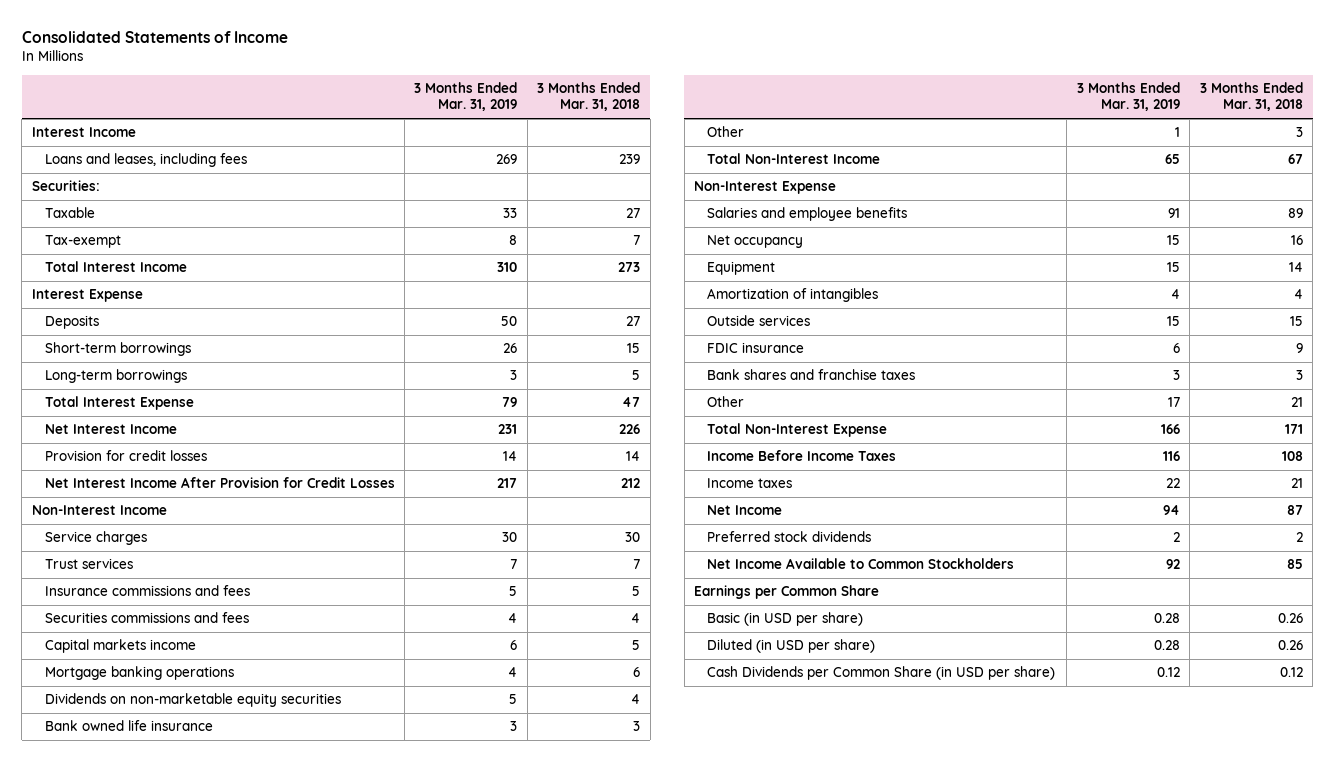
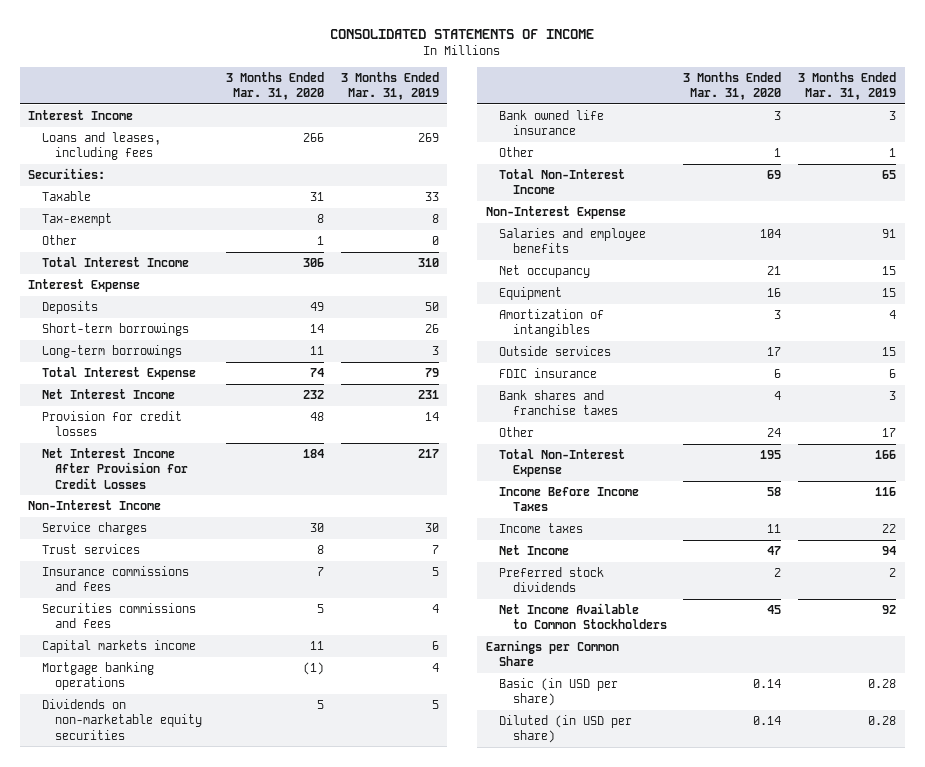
[21,30,288,43] Consolidated Statements of Income -> [330,28,595,39] CONSOLIDATED STATEMENTS OF INCOME
[537,82,641,112] 3 Months Ended Mar. 31, 2018 -> none
none -> [226,71,325,100] 3 Months Ended Mar. 31, 2020
none -> [41,235,77,246] Other
[706,666,1055,681] Cash Dividends per Common Share (in USD per share) -> none

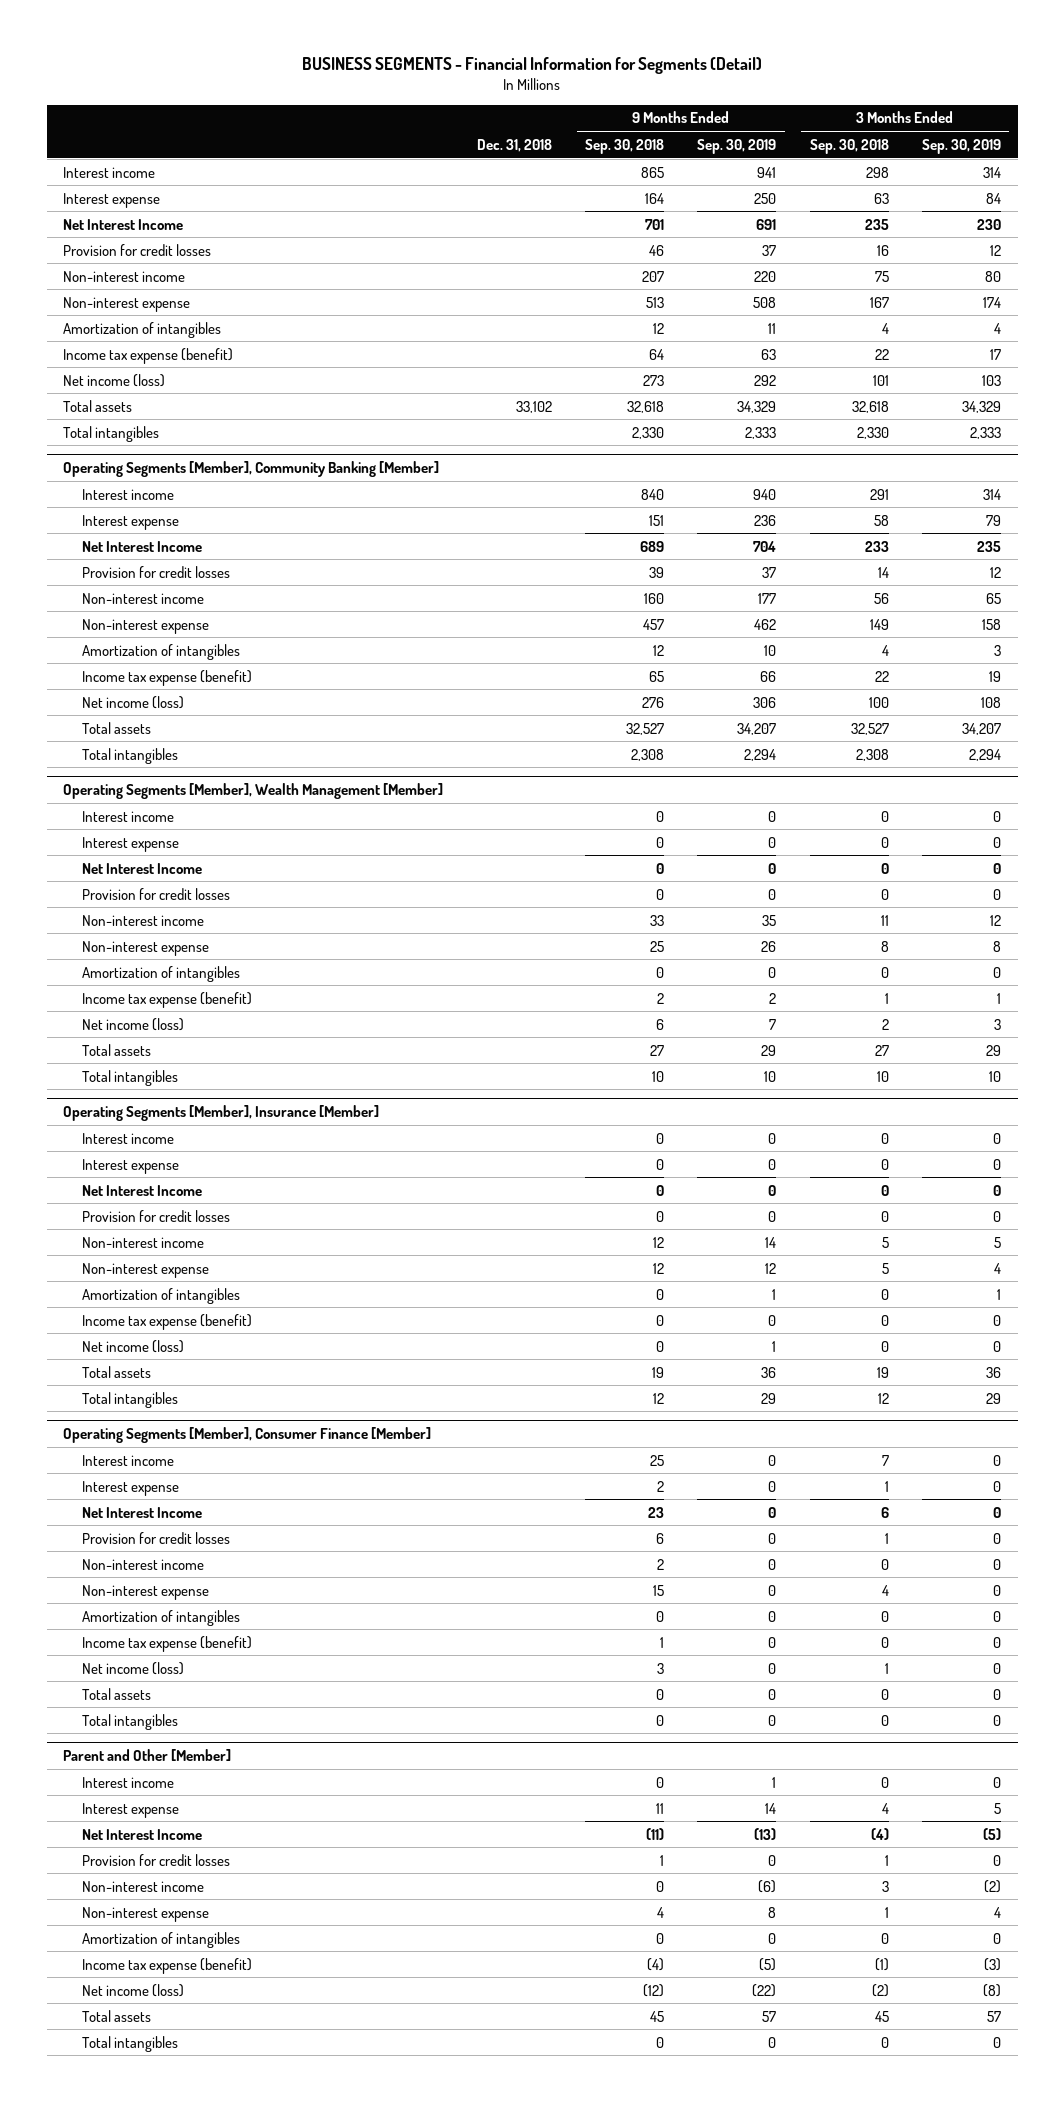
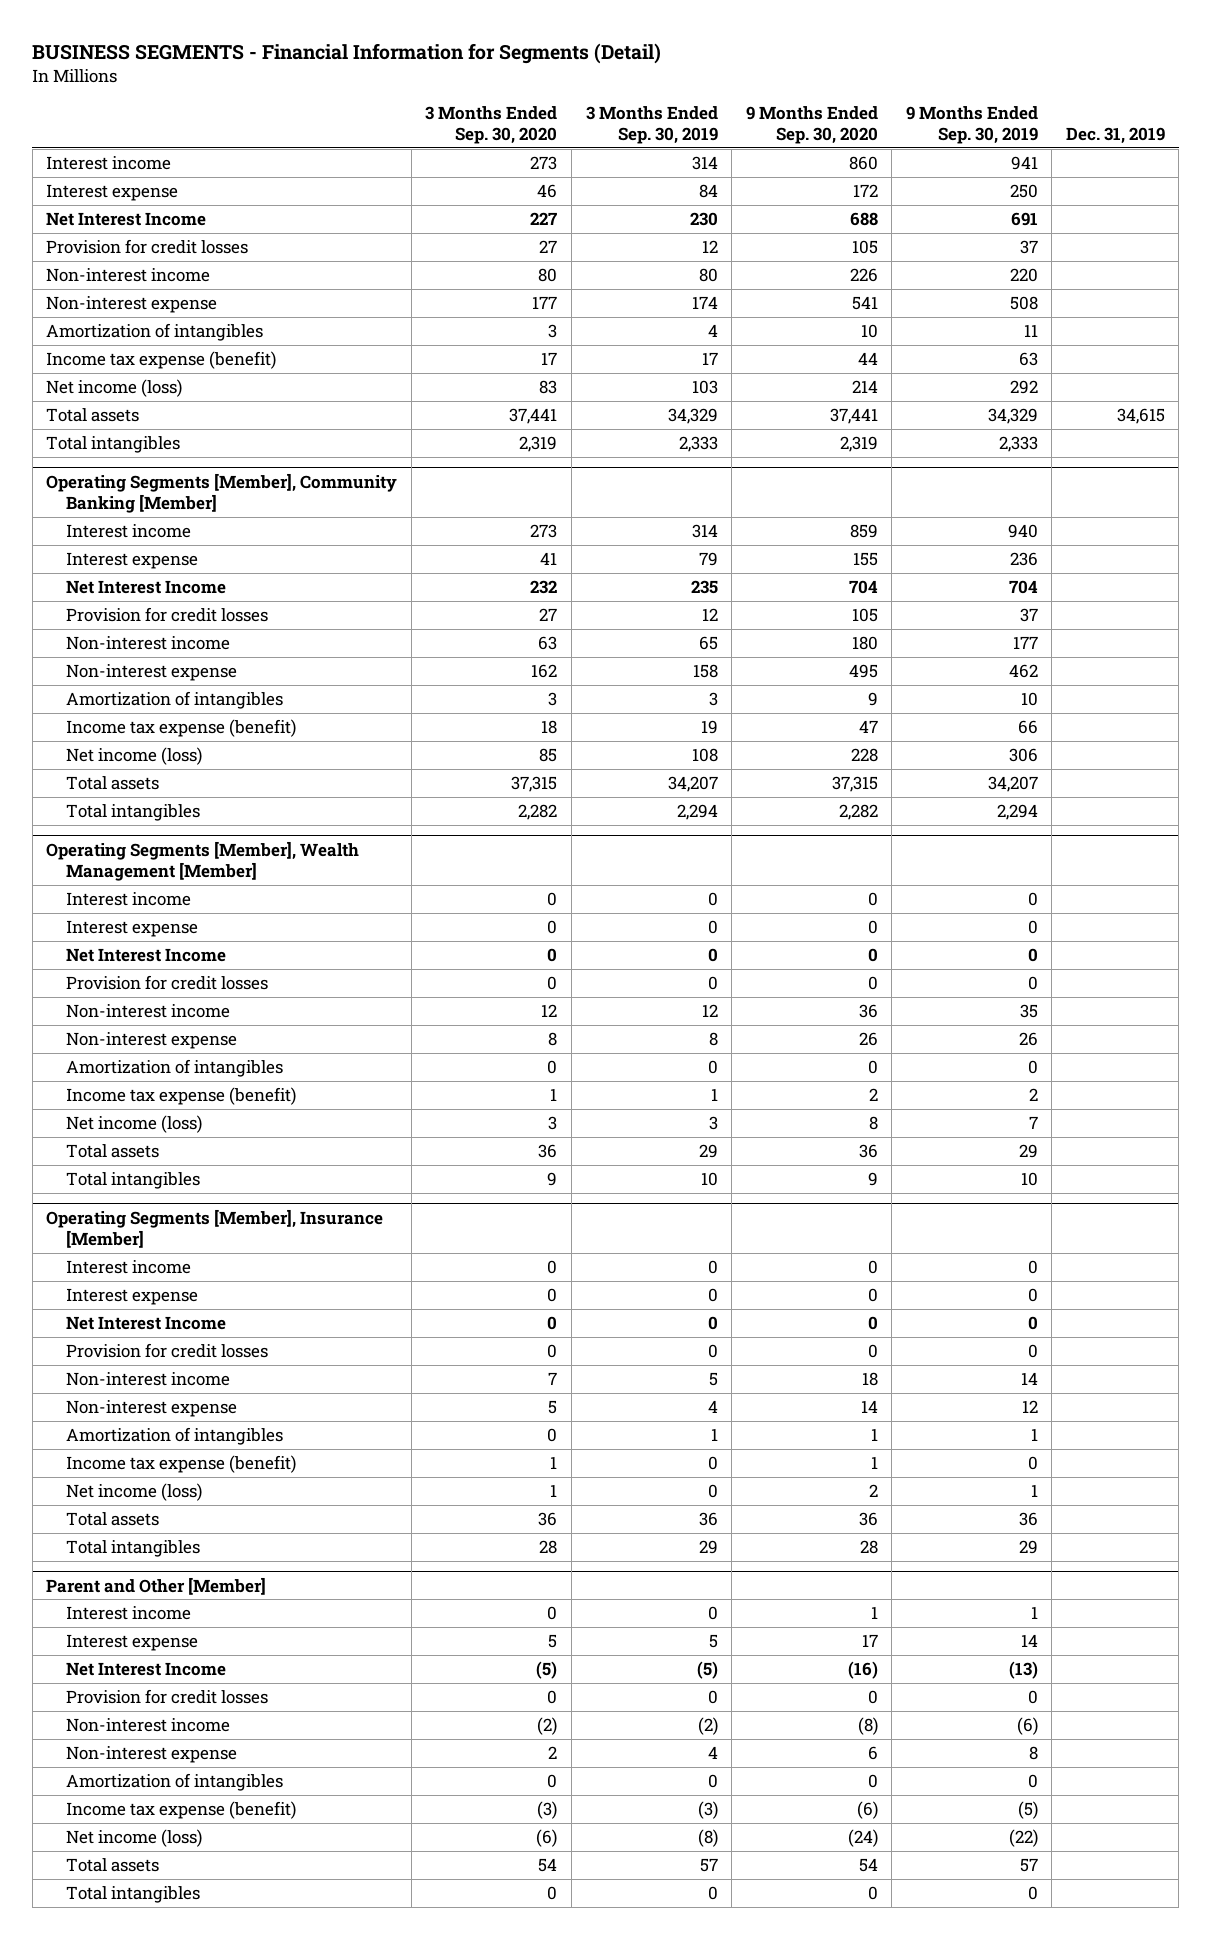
[476,138,552,152] Dec. 31, 2018 -> none
[585,138,665,154] Sep. 30, 2018 -> none
[809,138,889,154] Sep. 30, 2018 -> none
none -> [425,105,558,145] 3 Months Ended Sep. 30, 2020
none -> [745,105,878,145] 9 Months Ended Sep. 30, 2020
none -> [1065,127,1165,145] Dec. 31, 2019
[63,1426,432,1443] Operating Segments [Member], Consumer Finance [Member] -> none
[81,1454,174,1466] Interest income -> none
[81,1480,179,1496] Interest expense -> none
[81,1506,202,1518] Net Interest Income -> none
[81,1531,230,1544] Provision for credit losses -> none
[81,1558,204,1570] Non-interest income -> none
[81,1584,209,1600] Non-interest expense -> none
[81,1609,240,1626] Amortization of intangibles -> none
[81,1635,252,1652] Income tax expense (benefit) -> none
[81,1661,184,1675] Net income (loss) -> none
[81,1687,151,1700] Total assets -> none
[81,1713,178,1730] Total intangibles -> none

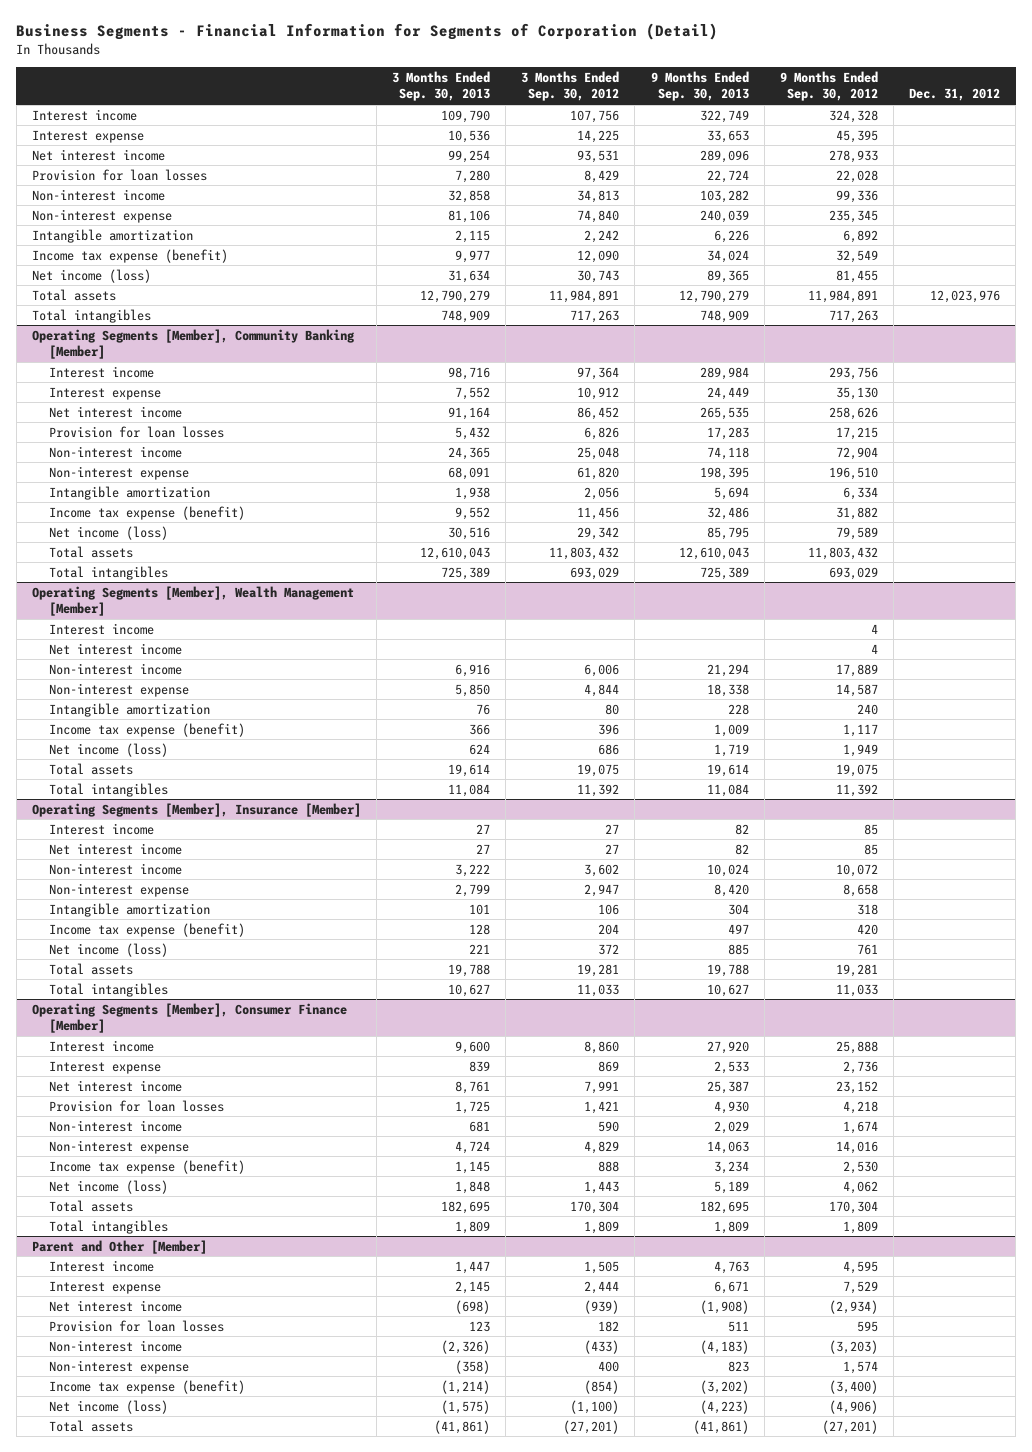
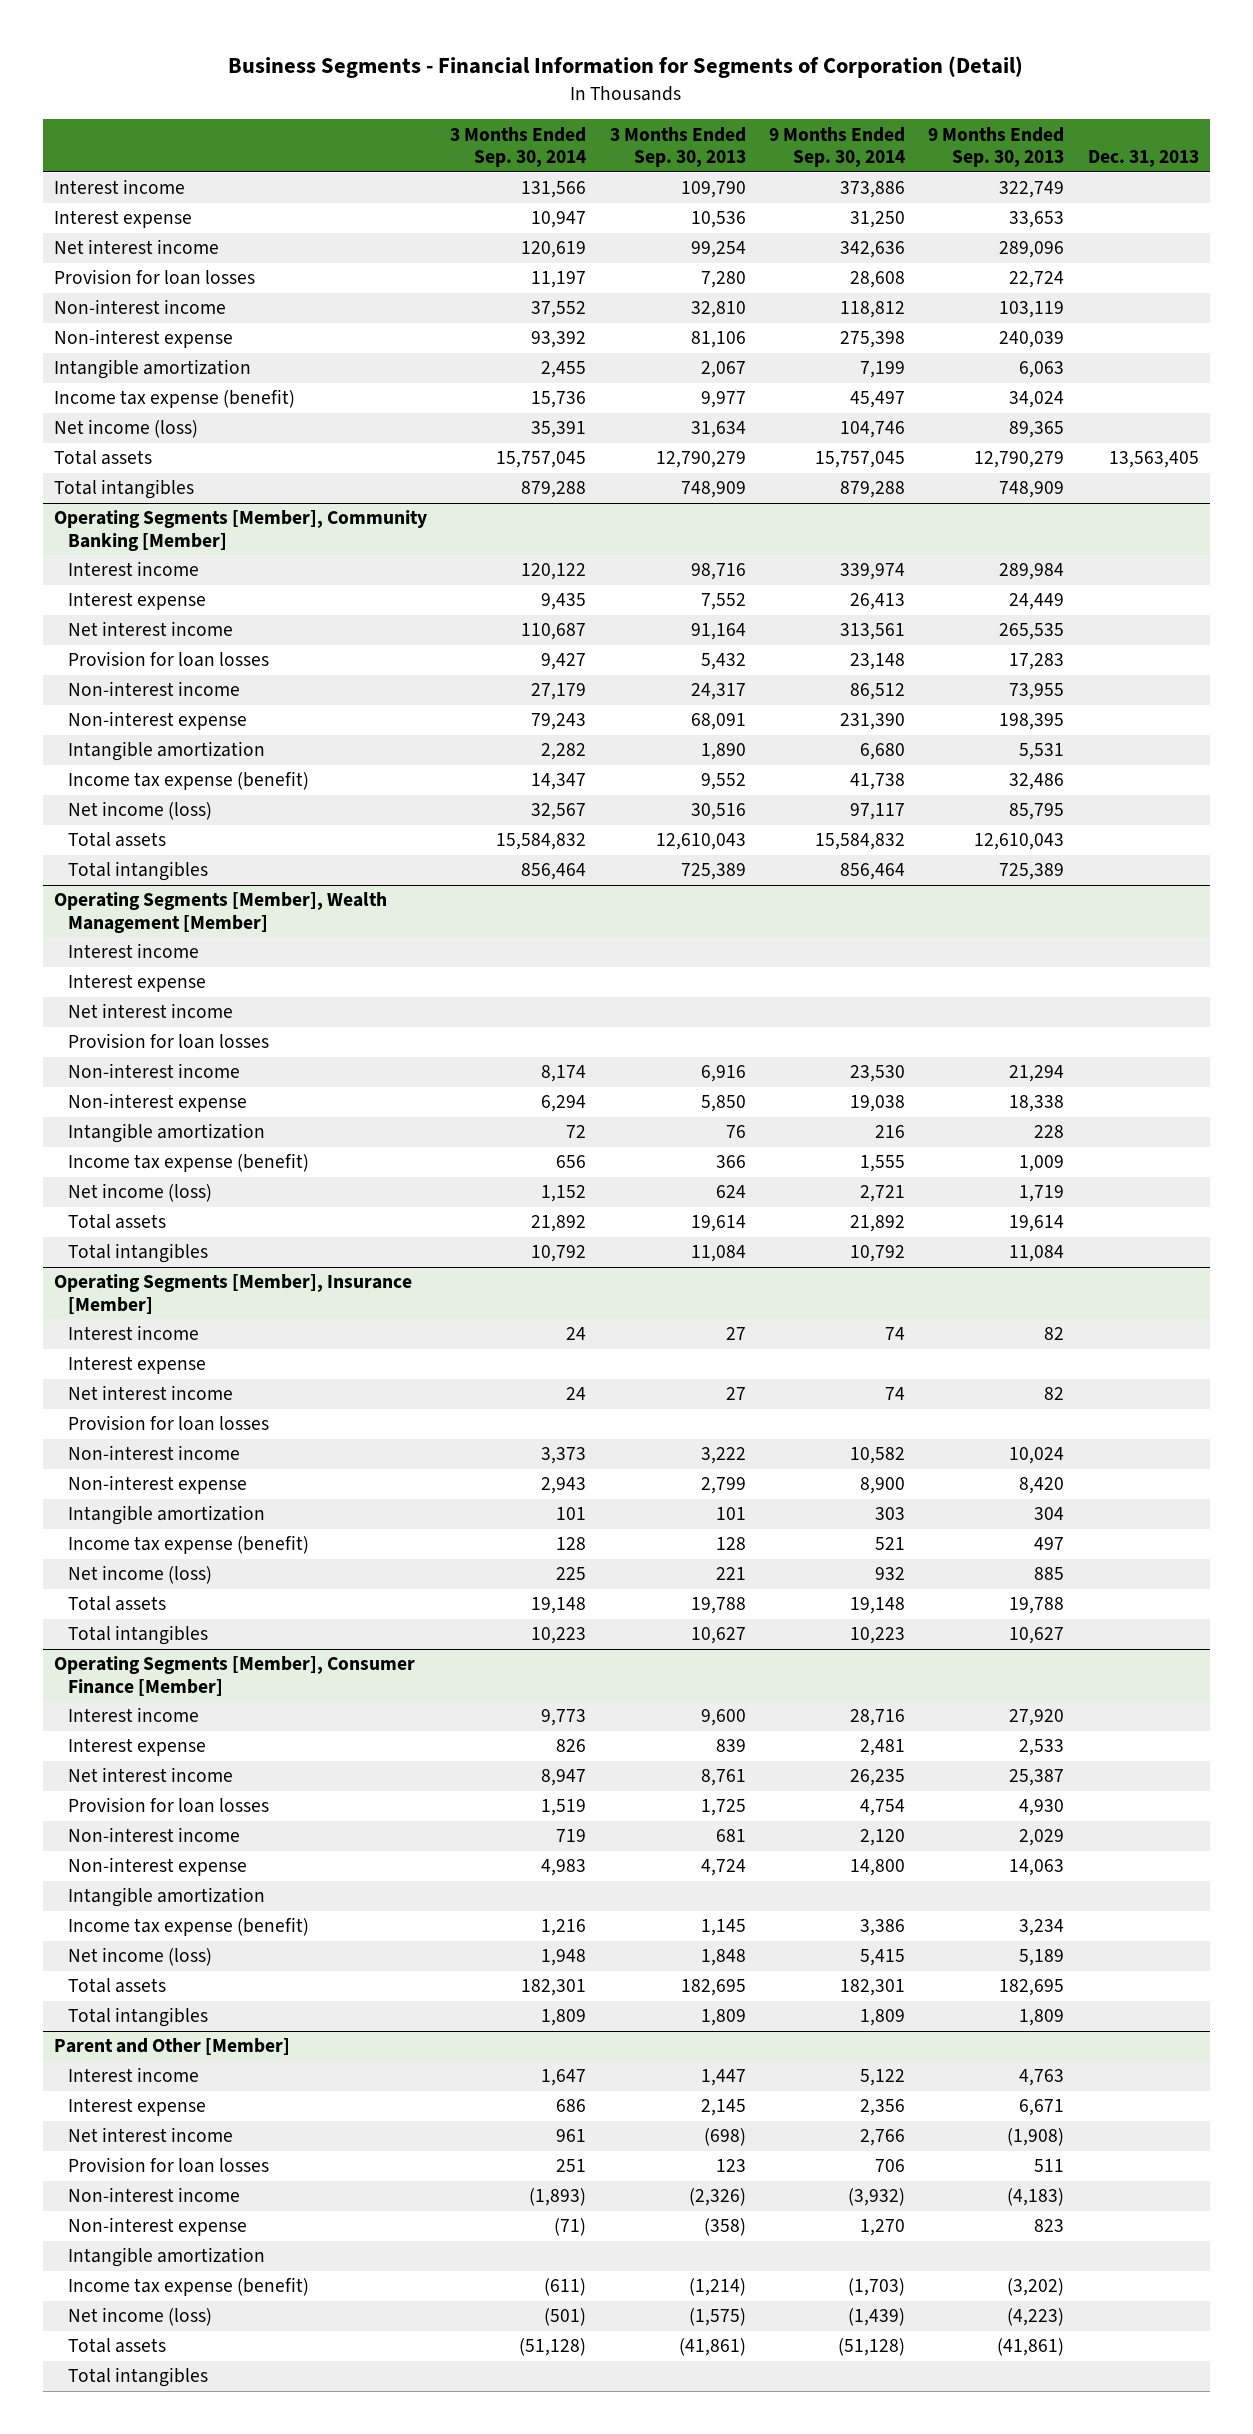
[521,70,620,102] 3 Months Ended Sep. 30, 2012 -> none
[779,70,878,102] 9 Months Ended Sep. 30, 2012 -> none
[909,88,1001,102] Dec. 31, 2012 -> none
none -> [450,126,587,168] 3 Months Ended Sep. 30, 2014
none -> [769,126,906,168] 9 Months Ended Sep. 30, 2014
none -> [1087,150,1199,168] Dec. 31, 2013
[448,189,491,203] 32,858 -> [690,301,746,319] 32,810
[699,189,749,203] 103,282 -> [999,301,1065,319] 103,119
[455,229,491,243] 2,115 -> [700,361,746,379] 2,067
[713,229,749,243] 6,226 -> [1019,361,1065,379] 6,063
[448,446,491,460] 24,365 -> [690,683,746,701] 24,317
[706,446,749,460] 74,118 -> [1009,683,1065,701] 73,955
[455,486,491,500] 1,938 -> [700,743,746,761] 1,890
[713,486,749,500] 5,694 -> [1019,743,1065,761] 5,531
none -> [68,974,207,993] Interest expense
none -> [68,1033,270,1050] Provision for loan losses
none -> [68,1356,207,1375] Interest expense
none -> [68,1415,270,1432] Provision for loan losses
none -> [68,1887,266,1908] Intangible amortization
none -> [68,2247,266,2268] Intangible amortization
none -> [68,2367,209,2388] Total intangibles

